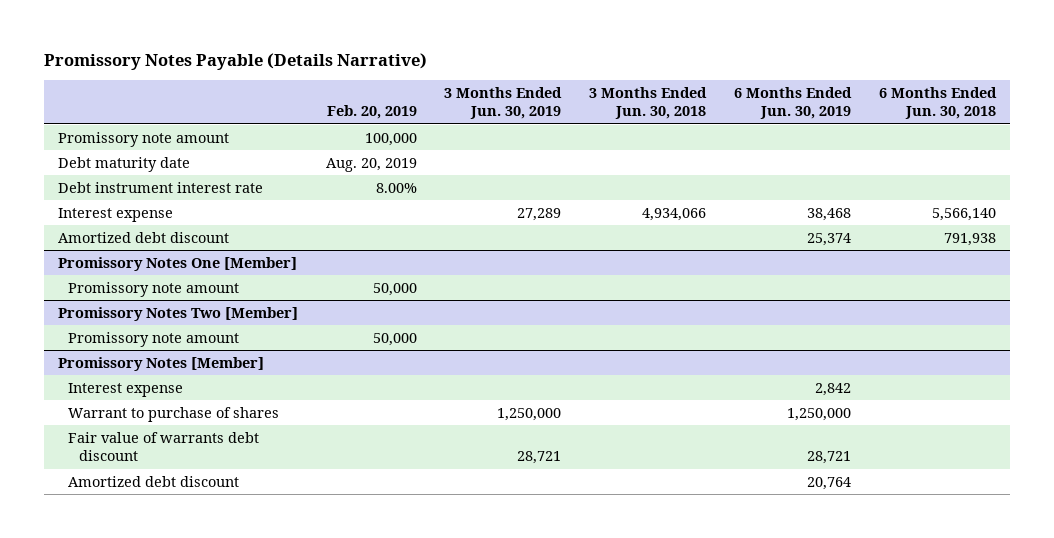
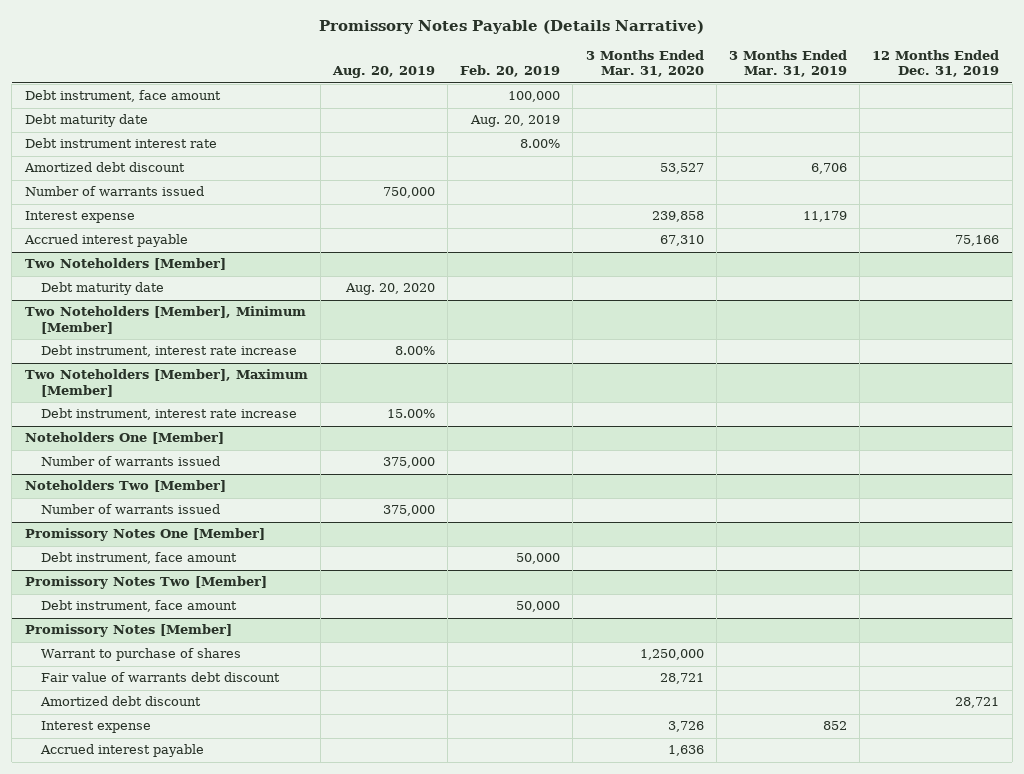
[444,87,563,120] 3 Months Ended Jun. 30, 2019 -> none
[589,87,708,120] 3 Months Ended Jun. 30, 2018 -> none
[734,87,853,120] 6 Months Ended Jun. 30, 2019 -> none
[879,87,998,120] 6 Months Ended Jun. 30, 2018 -> none
none -> [331,66,435,79] Aug. 20, 2019
none -> [585,50,704,78] 3 Months Ended Mar. 31, 2020
none -> [728,50,847,78] 3 Months Ended Mar. 31, 2019
none -> [872,50,1000,78] 12 Months Ended Dec. 31, 2019
[57,131,229,147] Promissory note amount -> [24,90,221,103] Debt instrument, face amount
none -> [24,186,204,197] Number of warrants issued
[57,207,173,222] Interest expense -> [24,211,135,224] Interest expense
none -> [23,234,188,248] Accrued interest payable
none -> [24,258,226,271] Two Noteholders [Member]
none -> [40,282,164,296] Debt maturity date
none -> [24,306,306,334] Two Noteholders [Member], Minimum [Member]
none -> [40,345,297,358] Debt instrument, interest rate increase
none -> [24,369,308,397] Two Noteholders [Member], Maximum [Member]
none -> [40,408,297,421] Debt instrument, interest rate increase
none -> [24,432,224,445] Noteholders One [Member]
none -> [40,456,220,467] Number of warrants issued
none -> [24,480,226,493] Noteholders Two [Member]
none -> [40,504,220,515] Number of warrants issued
[68,281,240,297] Promissory note amount -> [40,552,237,565] Debt instrument, face amount
[68,331,240,347] Promissory note amount -> [40,600,237,613] Debt instrument, face amount
[68,382,184,397] Interest expense -> [40,721,151,734] Interest expense
none -> [39,744,204,758] Accrued interest payable

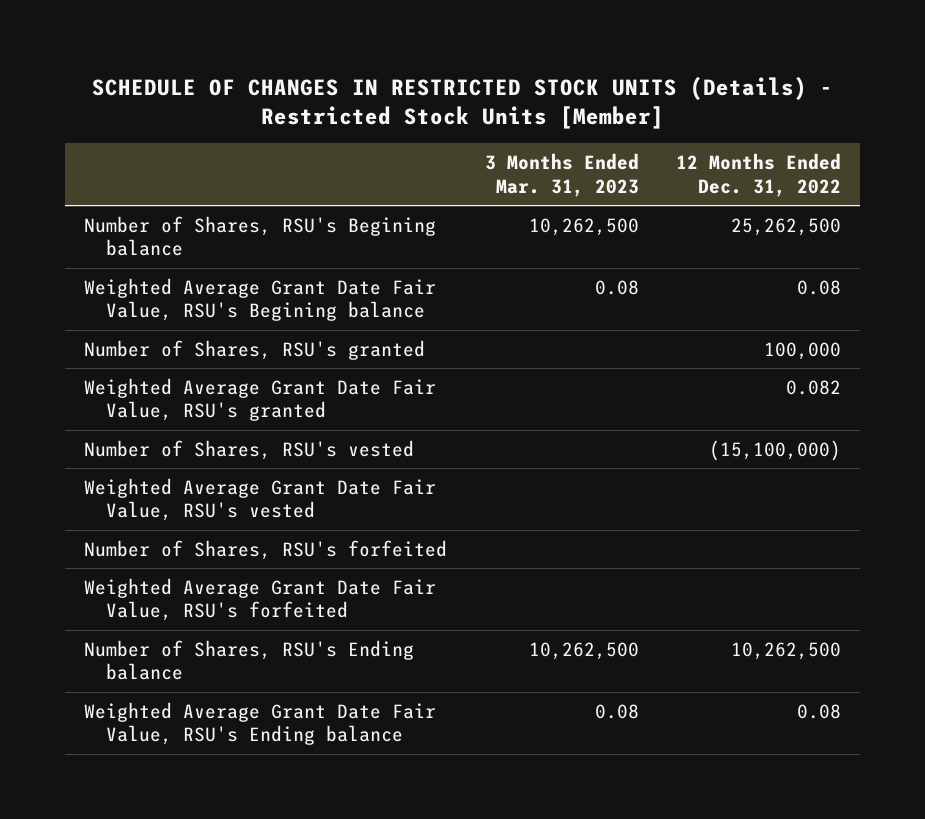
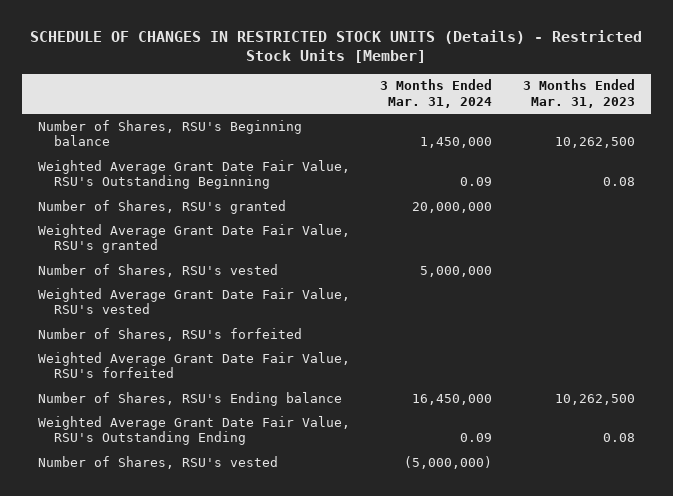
[676,153,842,197] 12 Months Ended Dec. 31, 2022 -> none
none -> [380,79,493,108] 3 Months Ended Mar. 31, 2024
[84,215,437,257] Number of Shares, RSU's Begining balance -> [37,119,302,147] Number of Shares, RSU's Beginning balance
[84,277,437,322] Weighted Average Grant Date Fair Value, RSU's Begining balance -> [37,159,350,190] Weighted Average Grant Date Fair Value, RSU's Outstanding Beginning
[84,701,437,746] Weighted Average Grant Date Fair Value, RSU's Ending balance -> [37,415,350,446] Weighted Average Grant Date Fair Value, RSU's Outstanding Ending
none -> [37,455,278,469] Number of Shares, RSU's vested

